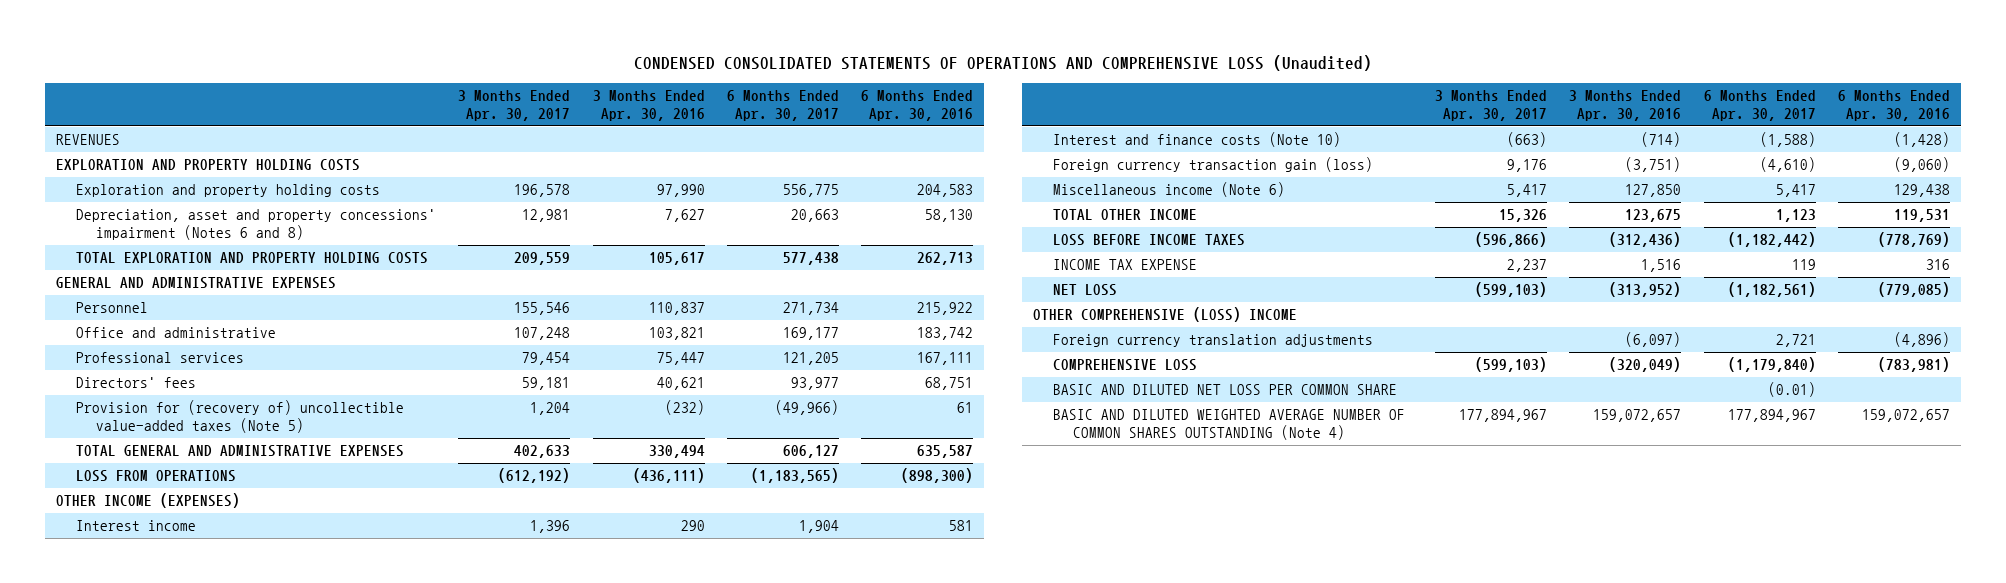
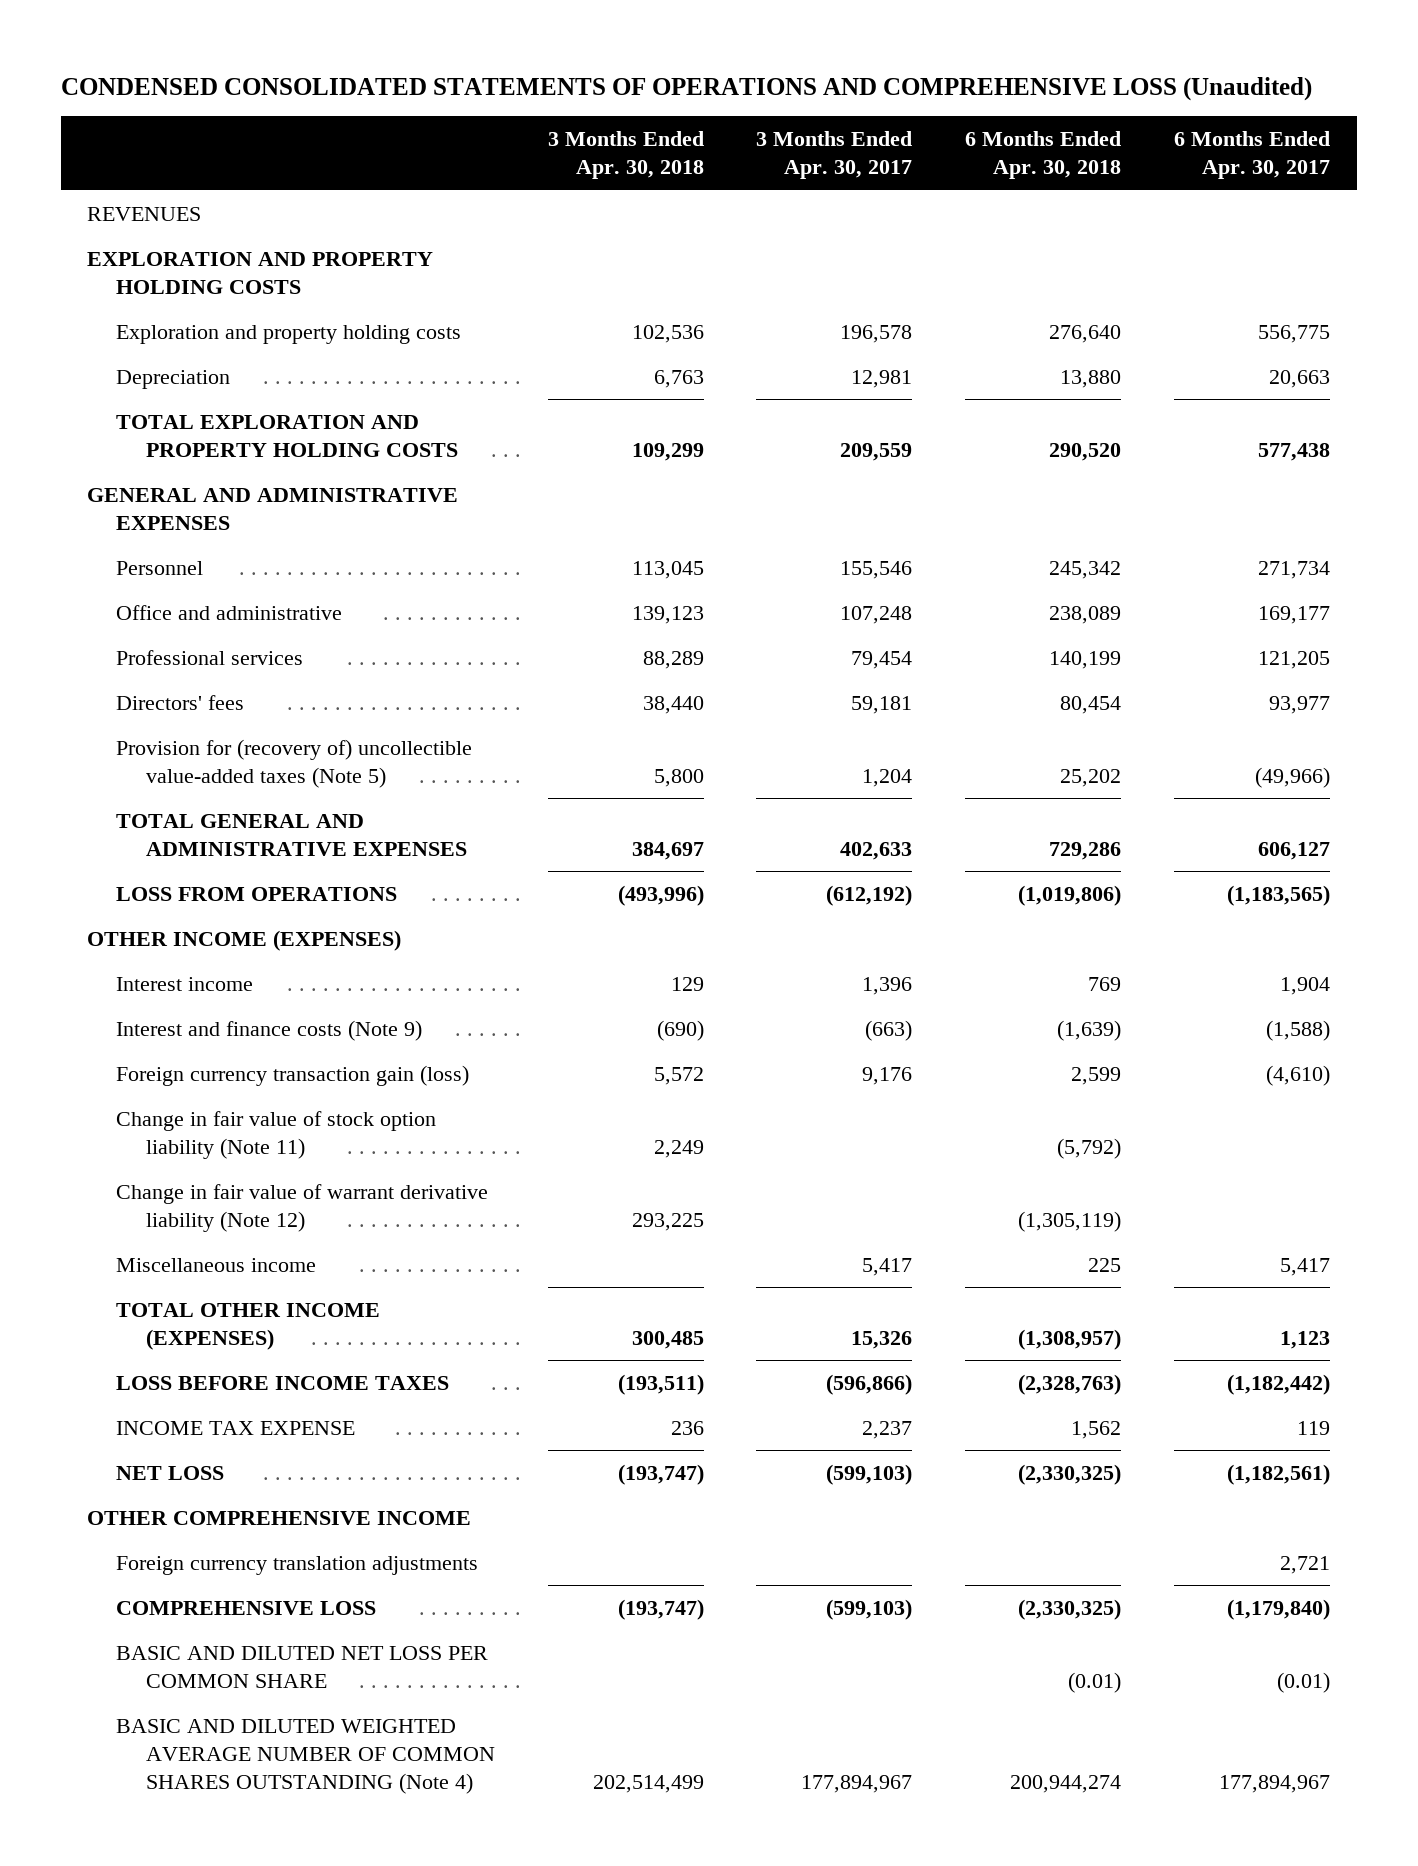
[592,90,705,121] 3 Months Ended Apr. 30, 2016 -> none
[860,90,973,121] 6 Months Ended Apr. 30, 2016 -> none
none -> [547,130,704,180] 3 Months Ended Apr. 30, 2018
none -> [965,130,1122,180] 6 Months Ended Apr. 30, 2018
[76,209,437,240] Depreciation, asset and property concessions' impairment (Notes 6 and 8) -> [116,369,231,389] Depreciation
[1052,132,1341,148] Interest and finance costs (Note 10) -> [116,1019,423,1041] Interest and finance costs (Note 9)
none -> [116,1110,437,1159] Change in fair value of stock option liability (Note 11)
none -> [116,1183,489,1232] Change in fair value of warrant derivative liability (Note 12)
[1052,182,1285,198] Miscellaneous income (Note 6) -> [116,1257,317,1272] Miscellaneous income
[1052,209,1197,221] TOTAL OTHER INCOME -> [116,1302,381,1350] TOTAL OTHER INCOME (EXPENSES)
[1032,307,1297,323] OTHER COMPREHENSIVE (LOSS) INCOME -> [87,1510,472,1525] OTHER COMPREHENSIVE INCOME

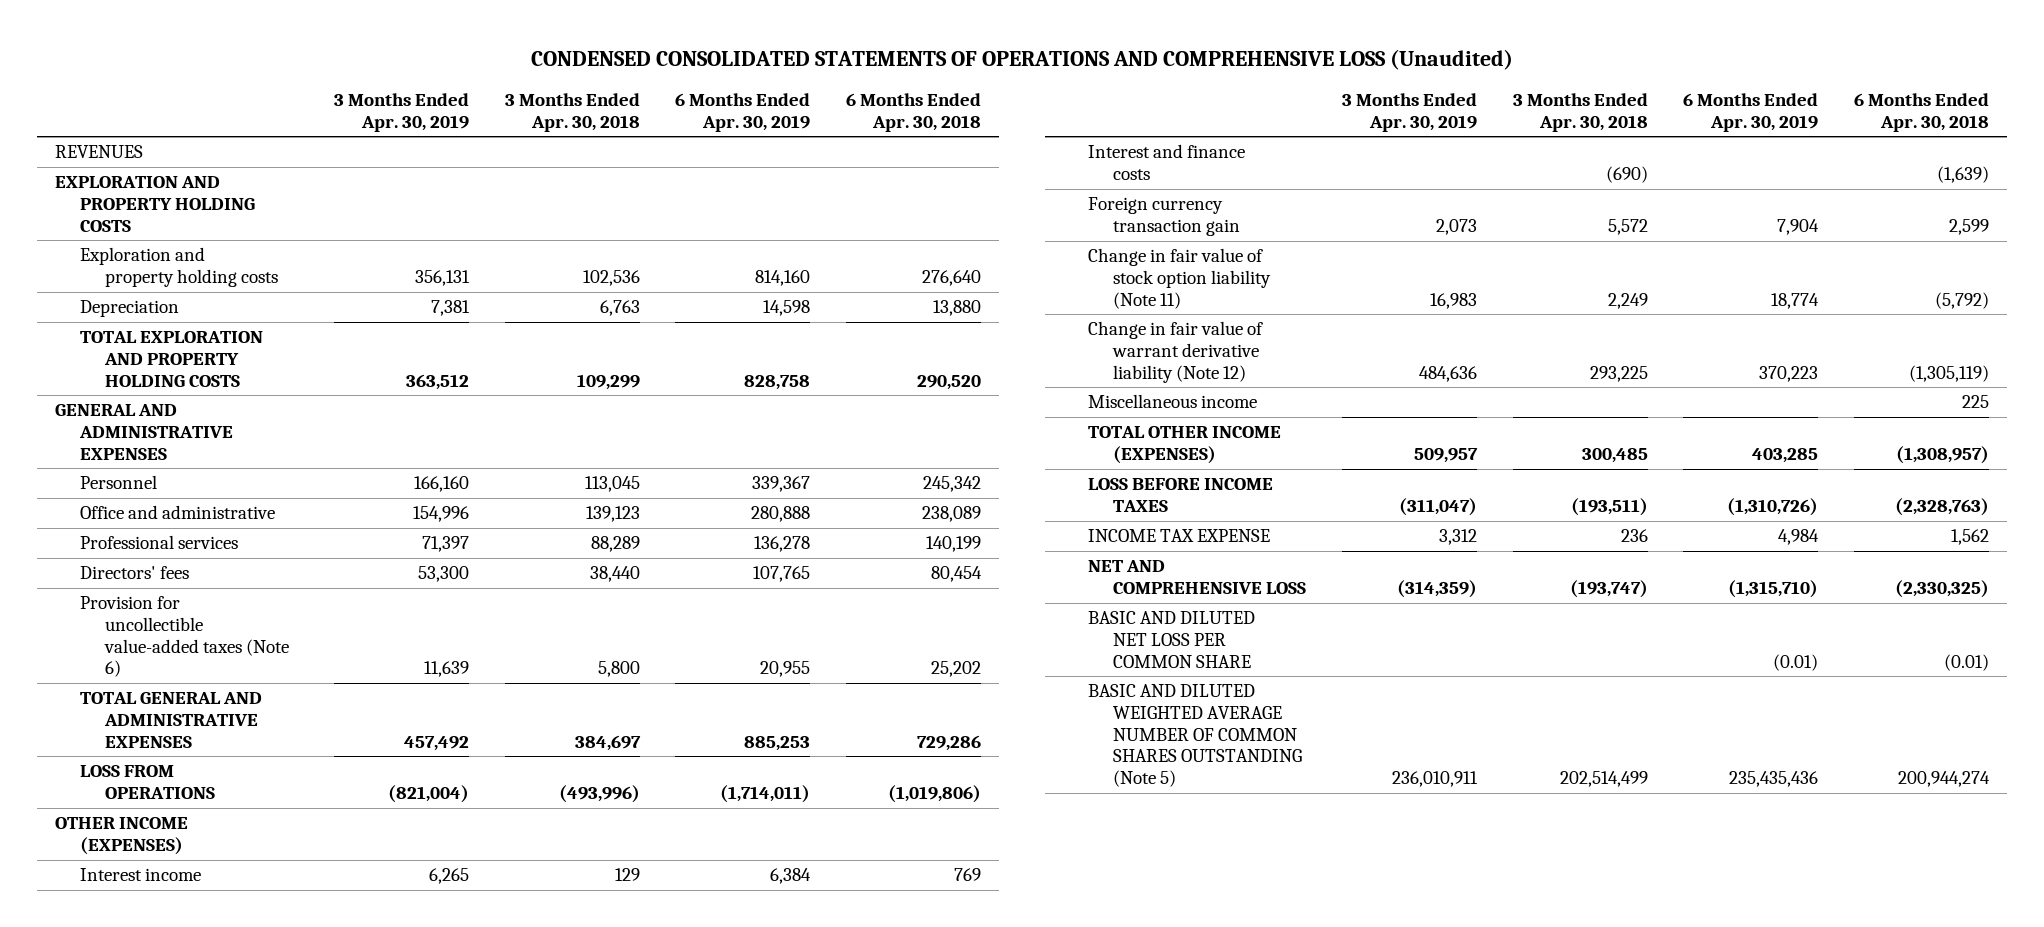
[756,130,913,180] 3 Months Ended Apr. 30, 2017 -> none
[1174,130,1331,180] 6 Months Ended Apr. 30, 2017 -> none
none -> [333,93,469,132] 3 Months Ended Apr. 30, 2019
none -> [675,93,811,132] 6 Months Ended Apr. 30, 2019
[116,738,473,788] Provision for (recovery of) uncollectible value-added taxes (Note 5) -> [80,596,290,678] Provision for uncollectible value-added taxes (Note 6)
[116,1019,423,1041] Interest and finance costs (Note 9) -> [1088,144,1246,180] Interest and finance costs
[116,1064,470,1086] Foreign currency transaction gain (loss) -> [1088,197,1241,236] Foreign currency transaction gain
[87,1510,472,1525] OTHER COMPREHENSIVE INCOME -> none
[116,1555,479,1575] Foreign currency translation adjustments -> none
[116,1600,377,1615] COMPREHENSIVE LOSS -> none
[116,1465,225,1480] NET LOSS -> [1088,560,1307,594] NET AND COMPREHENSIVE LOSS
[116,1718,495,1795] BASIC AND DILUTED WEIGHTED AVERAGE NUMBER OF COMMON SHARES OUTSTANDING (Note 4) -> [1088,684,1303,788] BASIC AND DILUTED WEIGHTED AVERAGE NUMBER OF COMMON SHARES OUTSTANDING (Note 5)

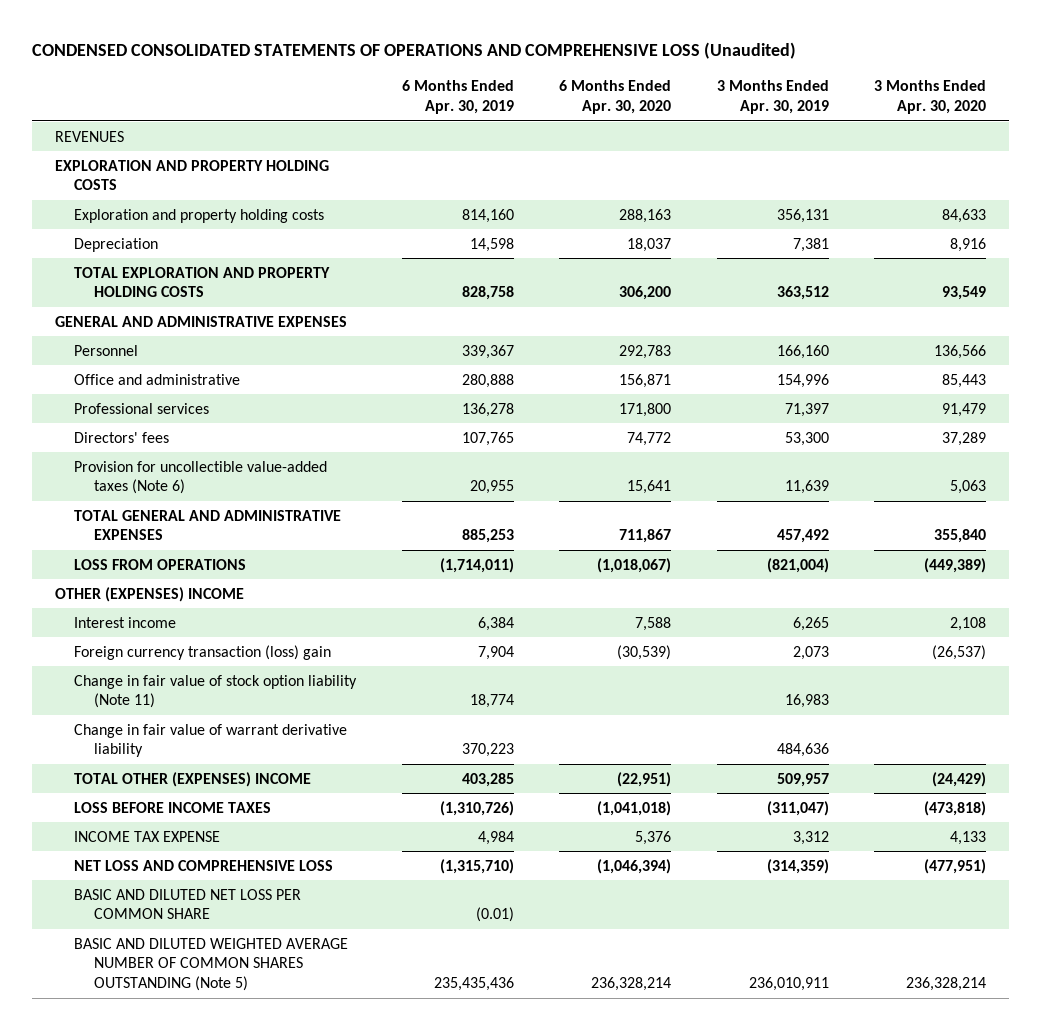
[504,93,640,132] 3 Months Ended Apr. 30, 2018 -> none
[846,93,982,132] 6 Months Ended Apr. 30, 2018 -> none
none -> [559,80,672,114] 6 Months Ended Apr. 30, 2020
none -> [874,80,987,114] 3 Months Ended Apr. 30, 2020
[55,817,189,855] OTHER INCOME (EXPENSES) -> [54,586,244,602] OTHER (EXPENSES) INCOME
[1088,144,1246,180] Interest and finance costs -> none
[1088,197,1241,236] Foreign currency transaction gain -> [74,644,332,660] Foreign currency transaction (loss) gain
[1088,394,1258,409] Miscellaneous income -> none
[1088,321,1264,383] Change in fair value of warrant derivative liability (Note 12) -> [74,723,348,758] Change in fair value of warrant derivative liability
[1088,426,1282,464] TOTAL OTHER INCOME (EXPENSES) -> [74,771,312,787] TOTAL OTHER (EXPENSES) INCOME
[1088,560,1307,594] NET AND COMPREHENSIVE LOSS -> [74,859,334,871] NET LOSS AND COMPREHENSIVE LOSS

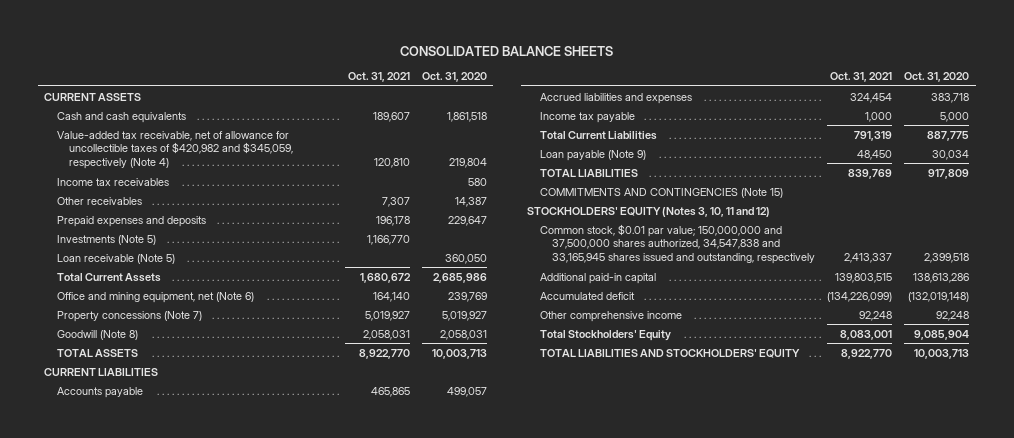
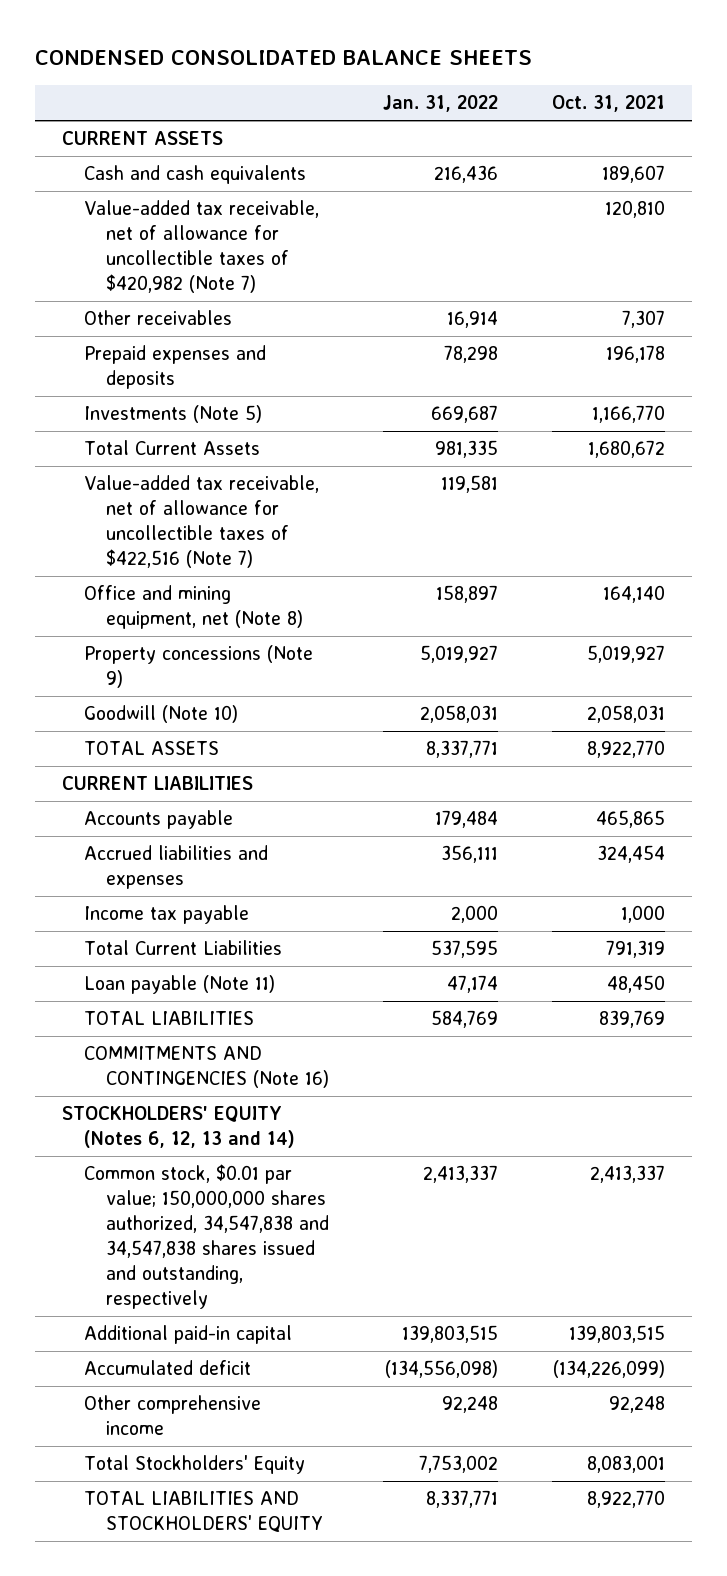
[399,45,613,56] CONSOLIDATED BALANCE SHEETS -> [34,50,532,66] CONDENSED CONSOLIDATED BALANCE SHEETS
[421,72,487,83] Oct. 31, 2020 -> none
none -> [382,95,498,113] Jan. 31, 2022
[56,177,169,186] Income tax receivables -> none
[56,130,294,170] Value-added tax receivable, net of allowance for uncollectible taxes of $420,982 and $345,059, respectively (Note 4) -> [83,200,319,293] Value-added tax receivable, net of allowance for uncollectible taxes of $420,982 (Note 7)
[56,253,175,264] Loan receivable (Note 5) -> none
none -> [83,475,319,568] Value-added tax receivable, net of allowance for uncollectible taxes of $422,516 (Note 7)
[56,291,254,303] Office and mining equipment, net (Note 6) -> [83,585,303,630] Office and mining equipment, net (Note 8)
[56,310,202,322] Property concessions (Note 7) -> [83,645,313,689] Property concessions (Note 9)
[56,329,138,340] Goodwill (Note 8) -> [83,705,238,724] Goodwill (Note 10)
[539,149,646,161] Loan payable (Note 9) -> [83,975,275,995] Loan payable (Note 11)
[539,187,783,198] COMMITMENTS AND CONTINGENCIES (Note 15) -> [83,1046,329,1089] COMMITMENTS AND CONTINGENCIES (Note 16)
[527,206,771,217] STOCKHOLDERS' EQUITY (Notes 3, 10, 11 and 12) -> [62,1106,295,1149] STOCKHOLDERS' EQUITY (Notes 6, 12, 13 and 14)
[539,223,815,265] Common stock, $0.01 par value; 150,000,000 and 37,500,000 shares authorized, 34,547,838 and 33,165,945 shares issued and outstanding, respectively -> [83,1164,329,1309] Common stock, $0.01 par value; 150,000,000 shares authorized, 34,547,838 and 34,547,838 shares issued and outstanding, respectively

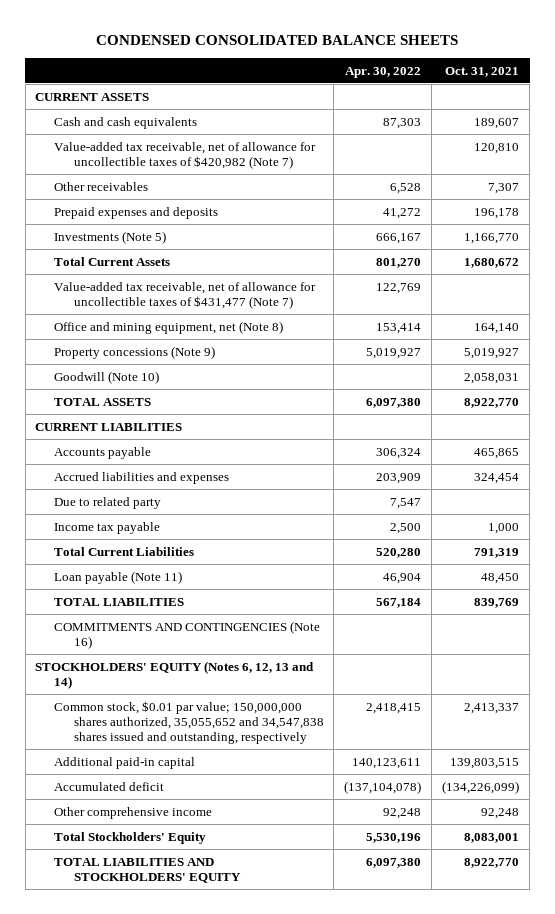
[382,95,498,113] Jan. 31, 2022 -> none
none -> [345,66,422,78] Apr. 30, 2022
[83,475,319,568] Value-added tax receivable, net of allowance for uncollectible taxes of $422,516 (Note 7) -> [54,281,317,309] Value-added tax receivable, net of allowance for uncollectible taxes of $431,477 (Note 7)
none -> [54,496,162,509] Due to related party
[83,1164,329,1309] Common stock, $0.01 par value; 150,000,000 shares authorized, 34,547,838 and 34,547,838 shares issued and outstanding, respectively -> [54,700,324,744] Common stock, $0.01 par value; 150,000,000 shares authorized, 35,055,652 and 34,547,838 shares issued and outstanding, respectively

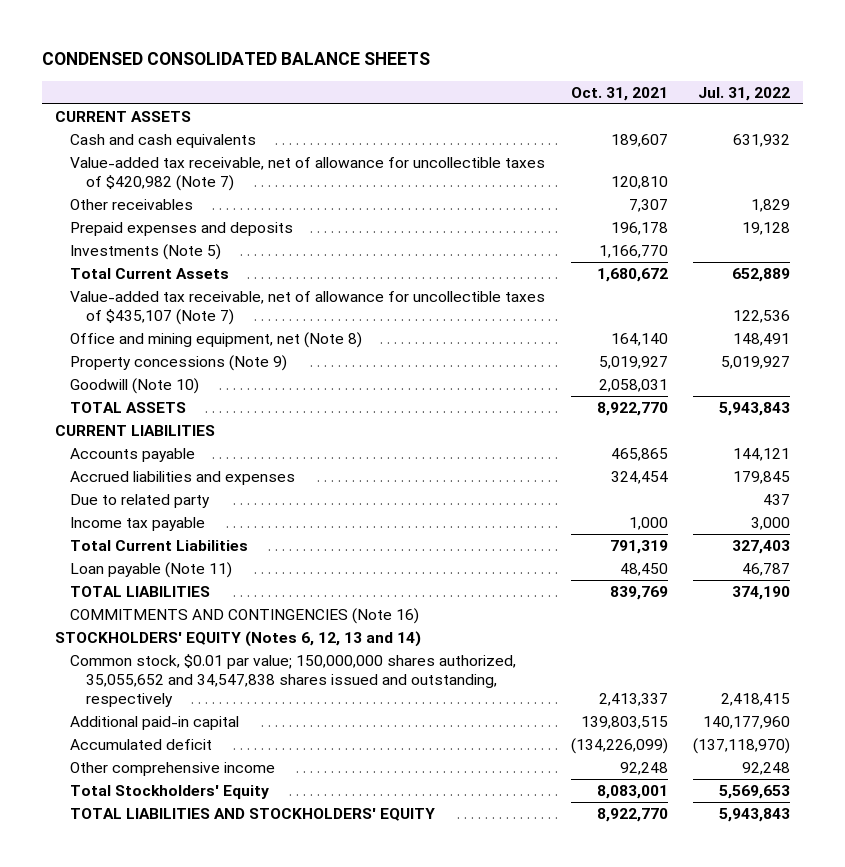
[345,66,422,78] Apr. 30, 2022 -> none
none -> [698,86,791,101] Jul. 31, 2022
[54,281,317,309] Value-added tax receivable, net of allowance for uncollectible taxes of $431,477 (Note 7) -> [70,290,546,325] Value-added tax receivable, net of allowance for uncollectible taxes of $435,107 (Note 7)

